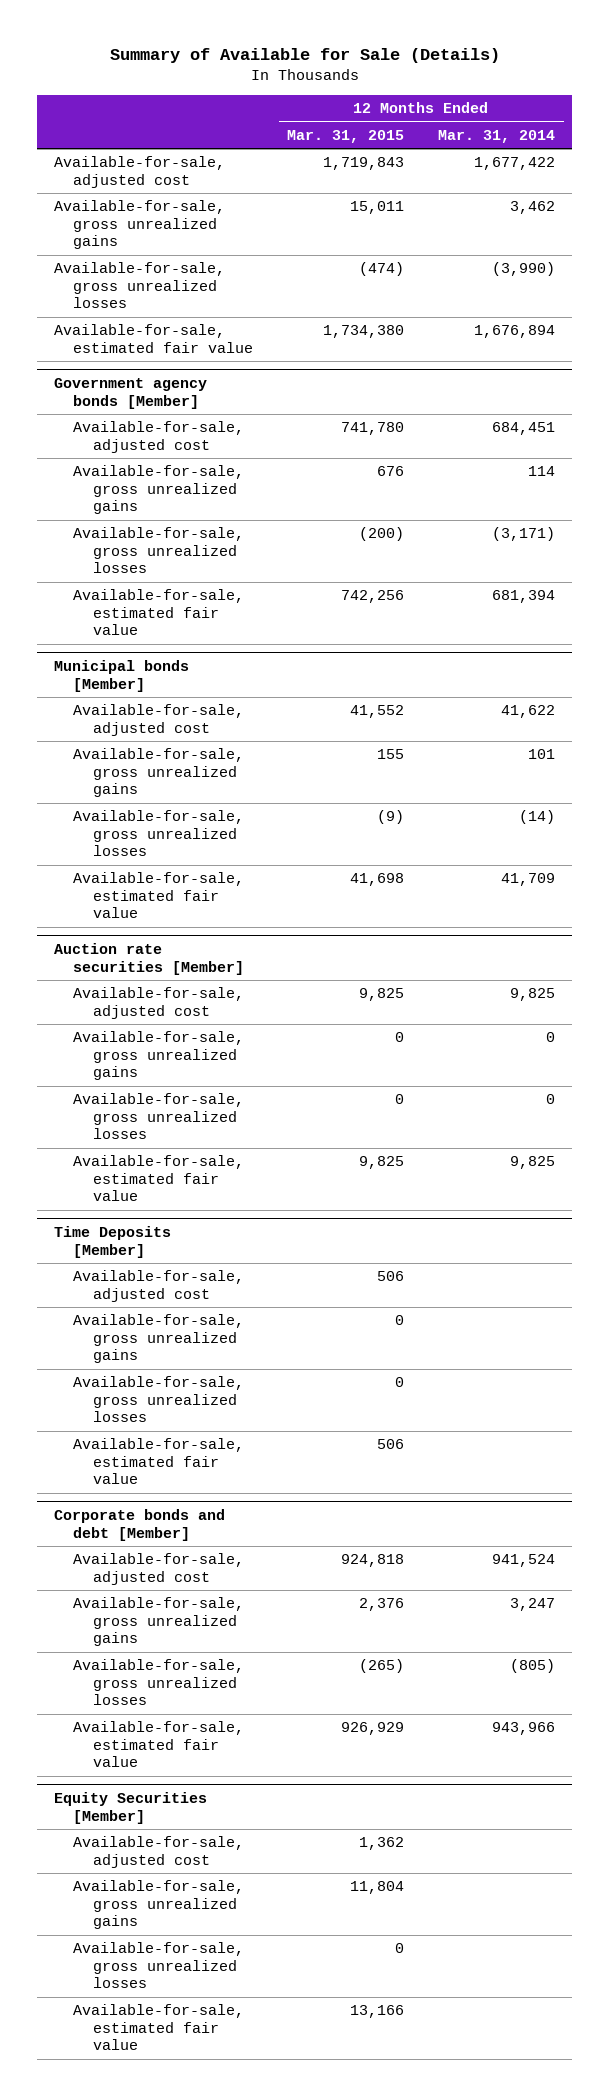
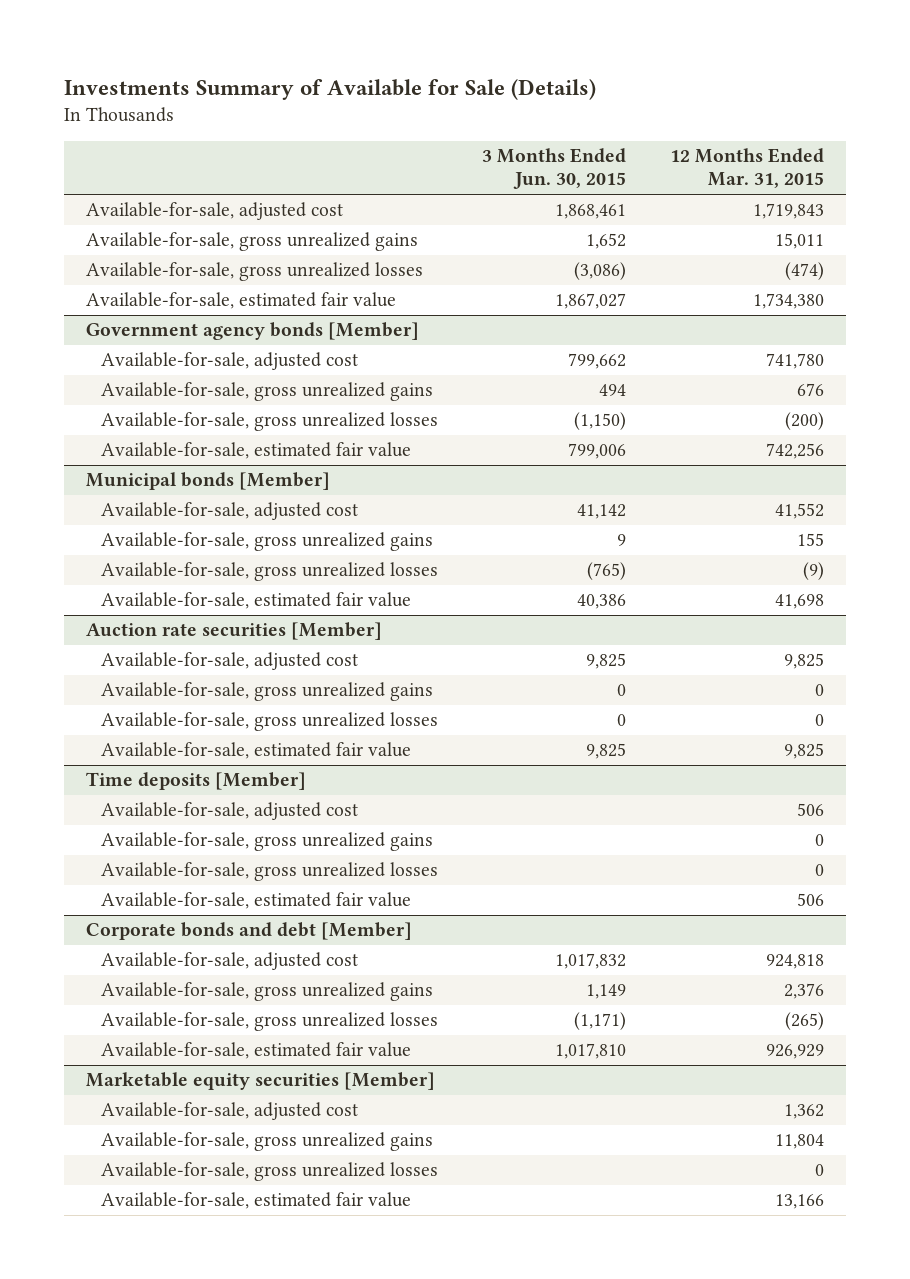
[109,48,500,64] Summary of Available for Sale (Details) -> [64,78,597,100] Investments Summary of Available for Sale (Details)
[438,129,556,143] Mar. 31, 2014 -> none
none -> [482,148,627,190] 3 Months Ended Jun. 30, 2015
[54,1225,172,1258] Time Deposits [Member] -> [86,772,307,791] Time deposits [Member]
[54,1791,208,1824] Equity Securities [Member] -> [86,1072,436,1091] Marketable equity securities [Member]

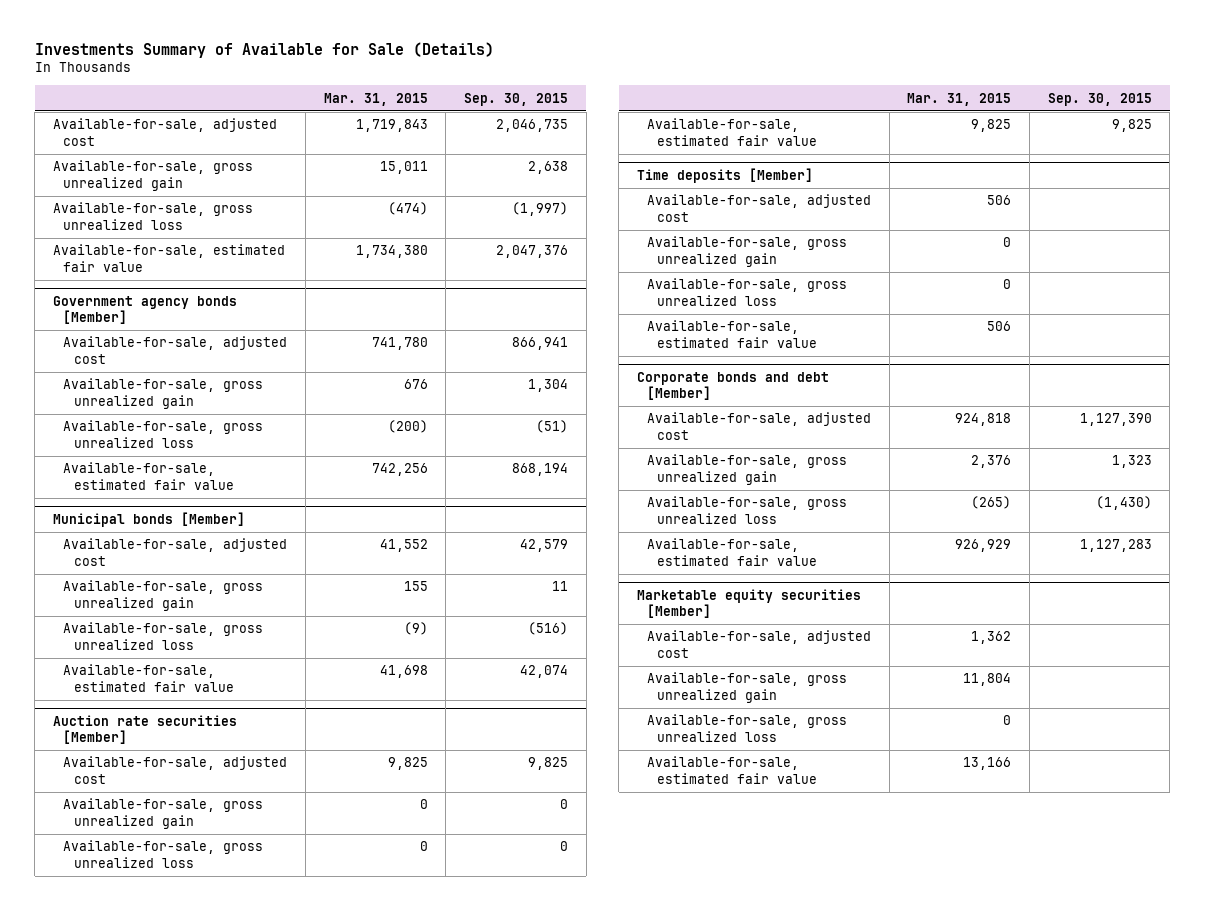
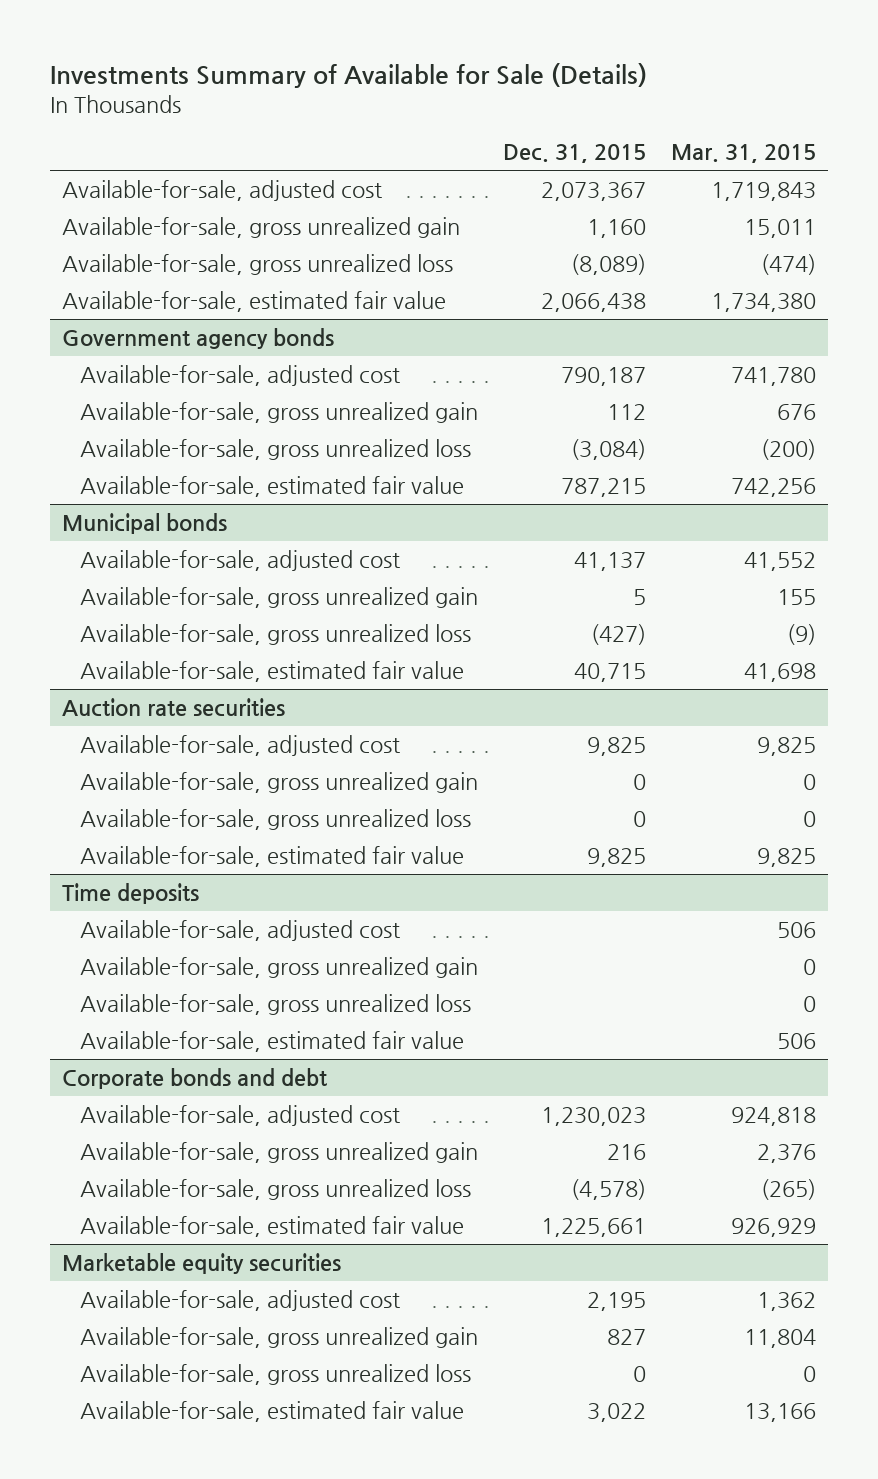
[464,92,569,106] Sep. 30, 2015 -> none
none -> [502,144,646,164] Dec. 31, 2015
[53,295,238,325] Government agency bonds [Member] -> [62,328,335,350] Government agency bonds
[53,511,246,527] Municipal bonds [Member] -> [62,513,228,535] Municipal bonds
[53,714,238,745] Auction rate securities [Member] -> [62,698,286,718] Auction rate securities
[636,167,813,183] Time deposits [Member] -> [62,883,200,905] Time deposits
[636,371,829,401] Corporate bonds and debt [Member] -> [62,1068,328,1090] Corporate bonds and debt
[636,588,861,619] Marketable equity securities [Member] -> [62,1253,342,1275] Marketable equity securities

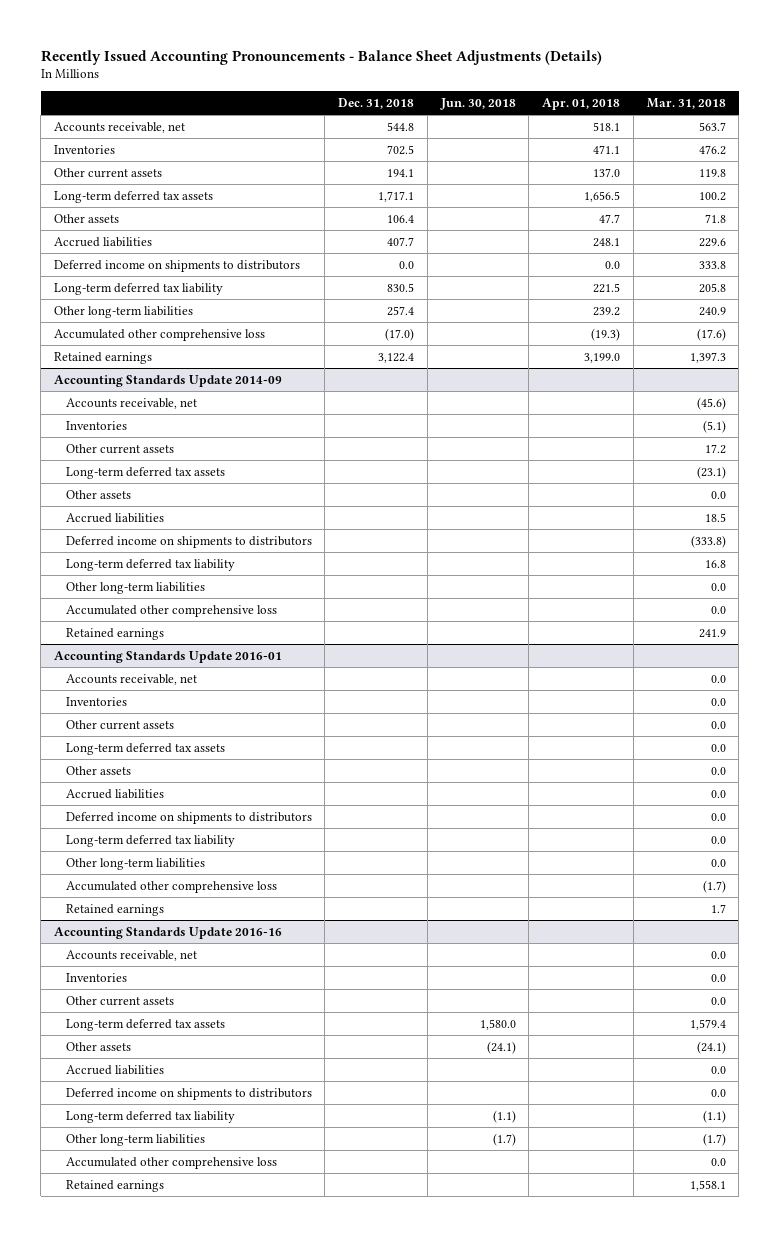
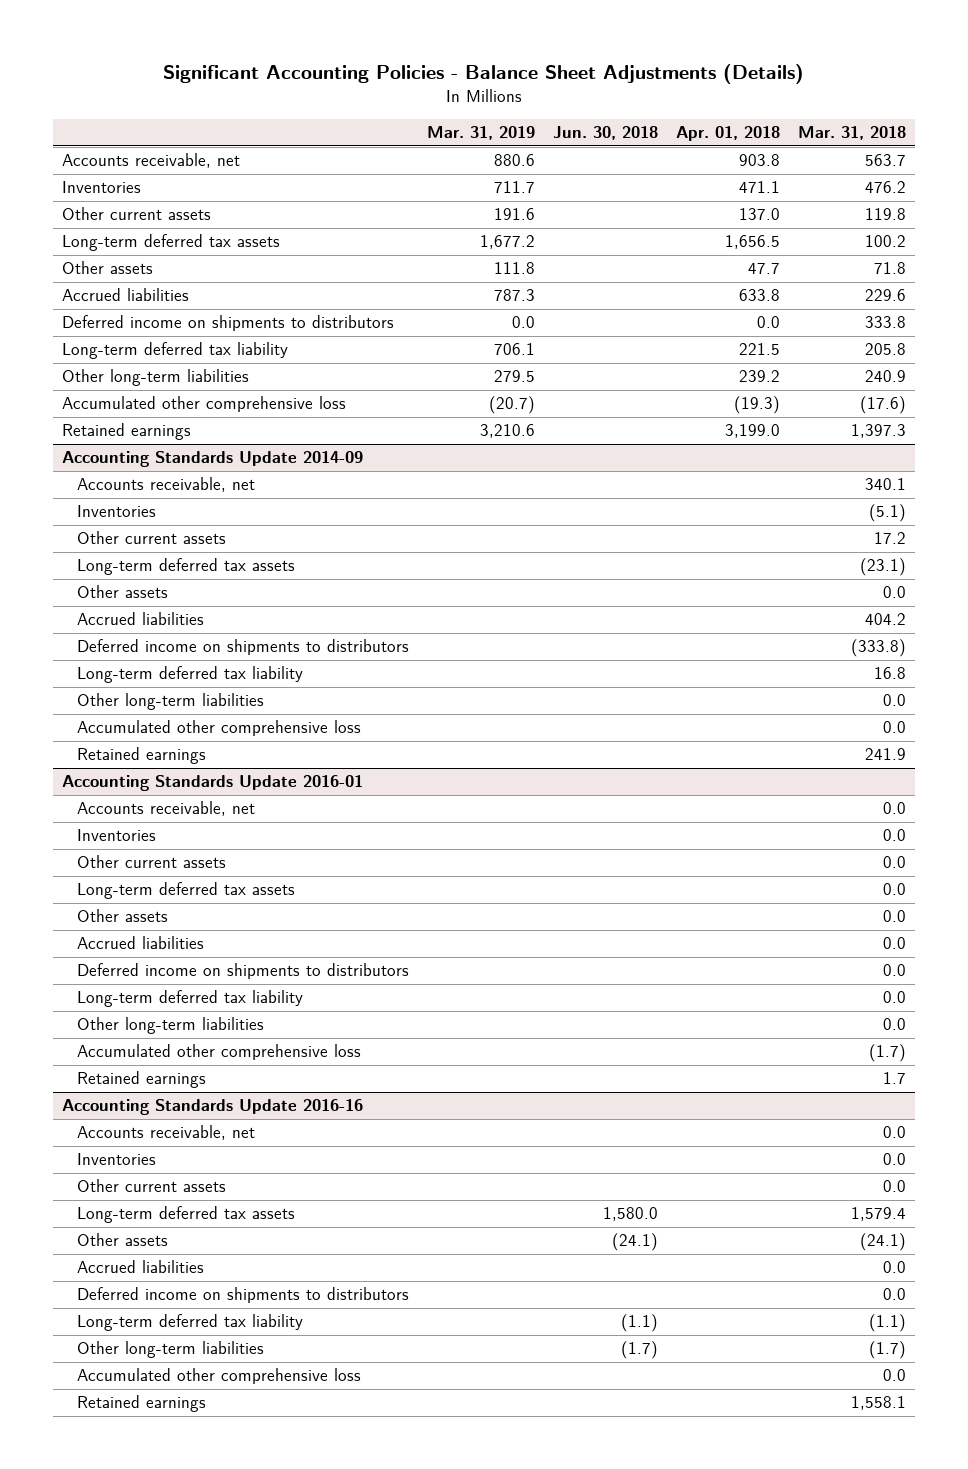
[40,49,602,65] Recently Issued Accounting Pronouncements - Balance Sheet Adjustments (Details) -> [162,64,804,85] Significant Accounting Policies - Balance Sheet Adjustments (Details)
[338,97,415,109] Dec. 31, 2018 -> none
none -> [426,126,535,141] Mar. 31, 2019
[593,121,621,131] 518.1 -> [738,154,780,167] 903.8
[593,237,621,247] 248.1 -> [738,289,780,302] 633.8
[696,396,726,410] (45.6) -> [864,478,906,491] 340.1
[704,512,726,522] 18.5 -> [864,613,906,626] 404.2

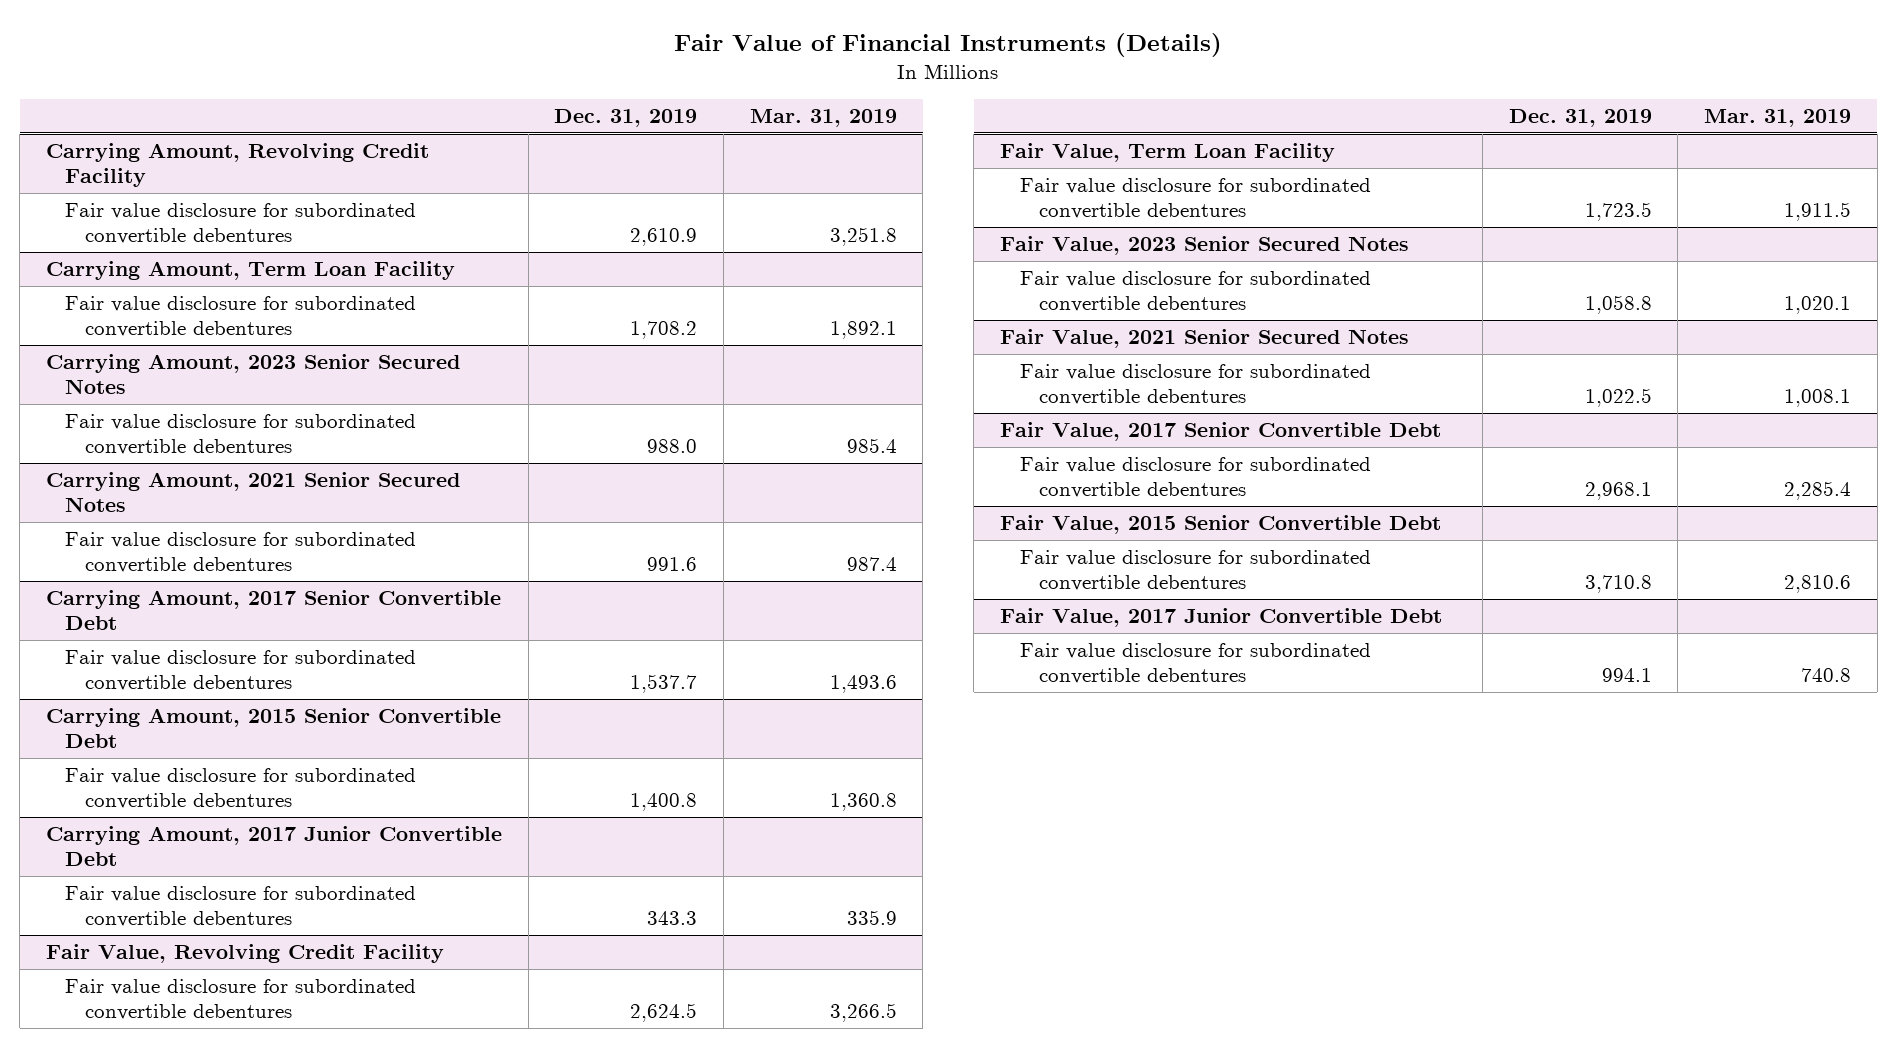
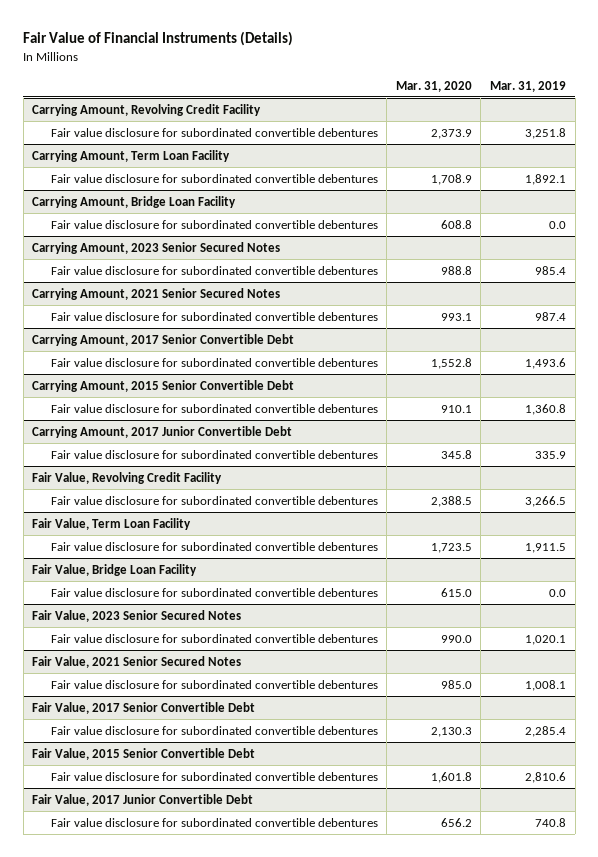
[554,109,698,128] Dec. 31, 2019 -> none
none -> [395,80,472,92] Mar. 31, 2020
none -> [32,195,237,208] Carrying Amount, Bridge Loan Facility
none -> [50,219,378,229] Fair value disclosure for subordinated convertible debentures
none -> [32,563,198,576] Fair Value, Bridge Loan Facility
none -> [50,587,378,597] Fair value disclosure for subordinated convertible debentures

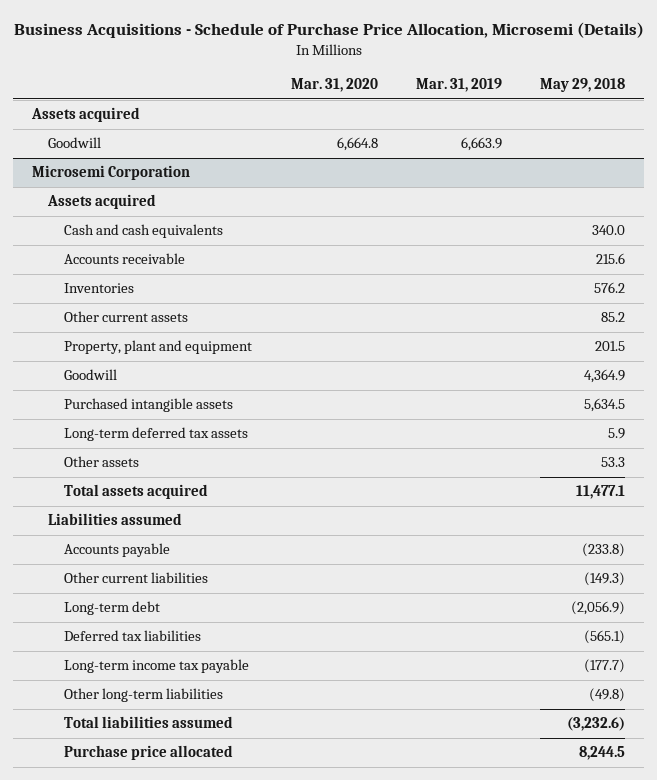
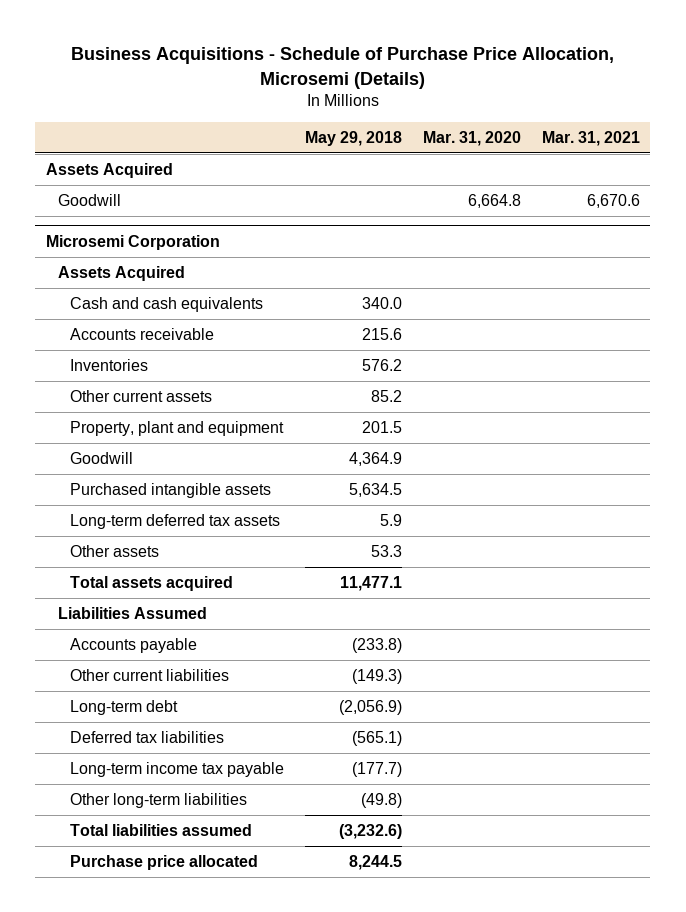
[415,78,502,93] Mar. 31, 2019 -> none
none -> [541,130,640,146] Mar. 31, 2021
[30,107,140,123] Assets acquired -> [45,163,173,179] Assets Acquired
[47,194,157,210] Assets acquired -> [57,266,185,282] Assets Acquired
[48,513,183,526] Liabilities assumed -> [57,607,207,620] Liabilities Assumed

